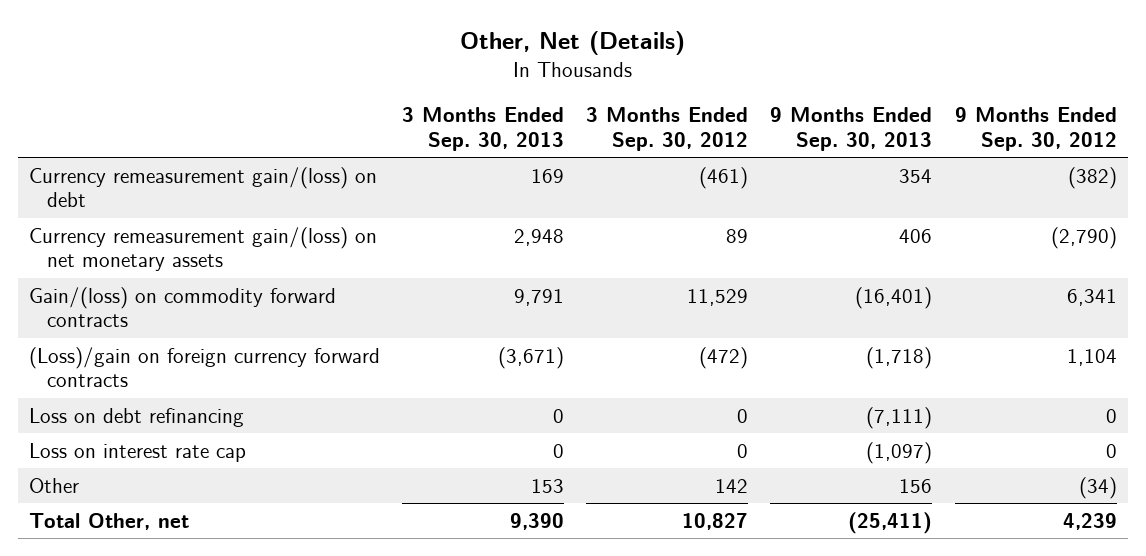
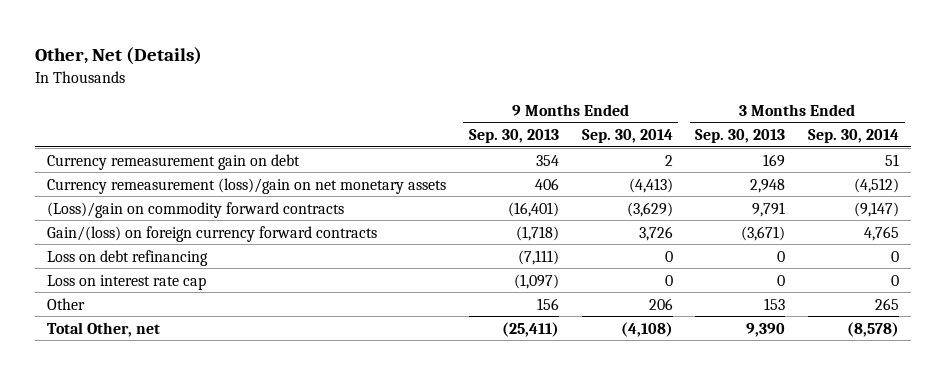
[586,106,749,151] 3 Months Ended Sep. 30, 2012 -> none
[954,106,1117,151] 9 Months Ended Sep. 30, 2012 -> none
none -> [581,129,673,144] Sep. 30, 2014
none -> [808,129,900,144] Sep. 30, 2014
[28,166,377,208] Currency remeasurement gain/(loss) on debt -> [46,153,300,170] Currency remeasurement gain on debt
[28,226,377,272] Currency remeasurement gain/(loss) on net monetary assets -> [46,177,446,194] Currency remeasurement (loss)/gain on net monetary assets
[28,286,336,328] Gain/(loss) on commodity forward contracts -> [46,201,344,218] (Loss)/gain on commodity forward contracts
[28,346,380,388] (Loss)/gain on foreign currency forward contracts -> [46,225,377,242] Gain/(loss) on foreign currency forward contracts

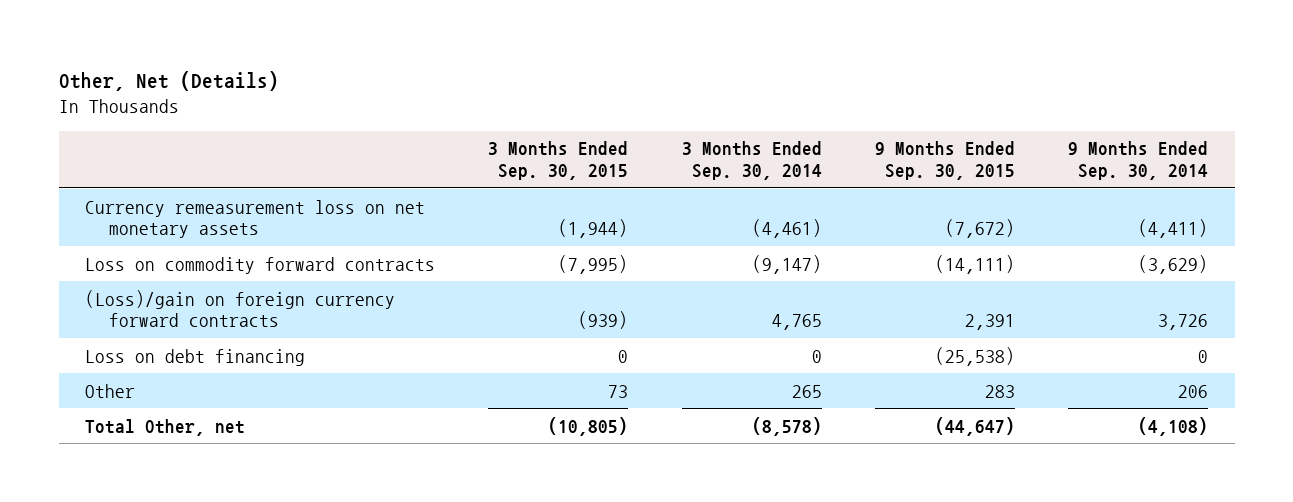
[468,129,559,144] Sep. 30, 2013 -> none
[695,129,786,144] Sep. 30, 2013 -> none
none -> [488,141,629,180] 3 Months Ended Sep. 30, 2015
none -> [874,141,1015,180] 9 Months Ended Sep. 30, 2015
[46,153,300,170] Currency remeasurement gain on debt -> none
[46,274,206,290] Loss on interest rate cap -> none
[46,177,446,194] Currency remeasurement (loss)/gain on net monetary assets -> [85,199,426,239] Currency remeasurement loss on net monetary assets
[628,177,673,193] (4,413) -> [1138,219,1209,239] (4,411)
[854,177,900,193] (4,512) -> [751,219,822,239] (4,461)
[46,201,344,218] (Loss)/gain on commodity forward contracts -> [85,256,436,274] Loss on commodity forward contracts
[46,225,377,242] Gain/(loss) on foreign currency forward contracts -> [85,289,396,328] (Loss)/gain on foreign currency forward contracts
[46,249,208,266] Loss on debt refinancing -> [85,348,306,366] Loss on debt financing

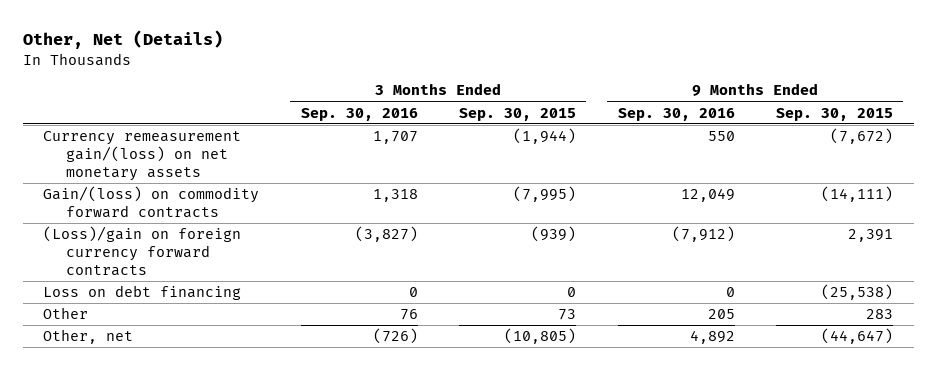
[681,141,822,180] 3 Months Ended Sep. 30, 2014 -> none
[1068,141,1209,180] 9 Months Ended Sep. 30, 2014 -> none
none -> [300,107,418,121] Sep. 30, 2016
none -> [617,107,735,121] Sep. 30, 2016
[85,199,426,239] Currency remeasurement loss on net monetary assets -> [43,131,242,181] Currency remeasurement gain/(loss) on net monetary assets
[85,256,436,274] Loss on commodity forward contracts -> [43,186,260,219] Gain/(loss) on commodity forward contracts
[85,418,246,436] Total Other, net -> [43,329,134,345] Other, net

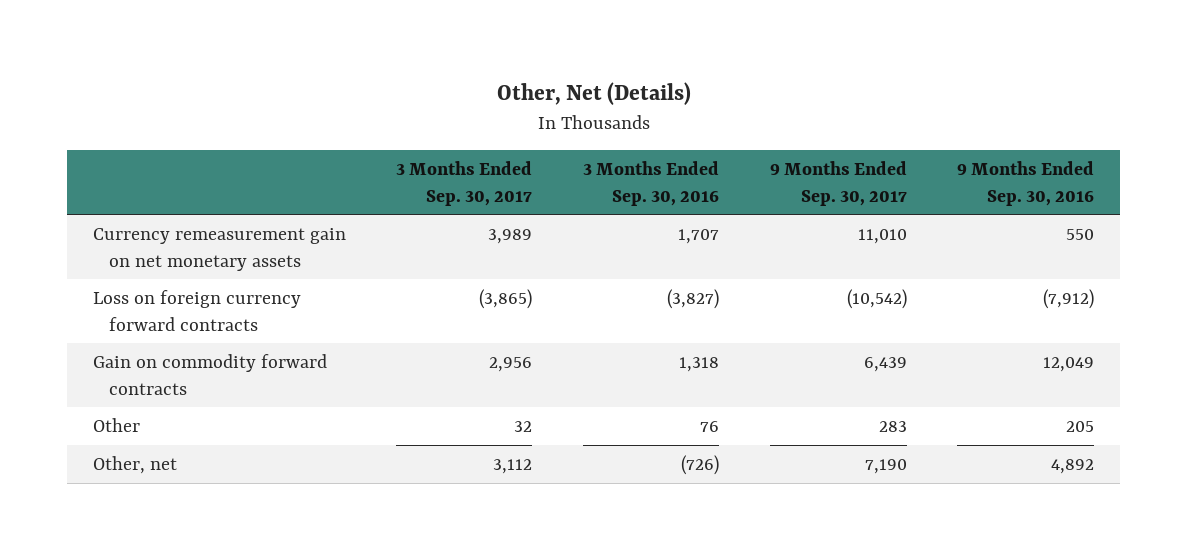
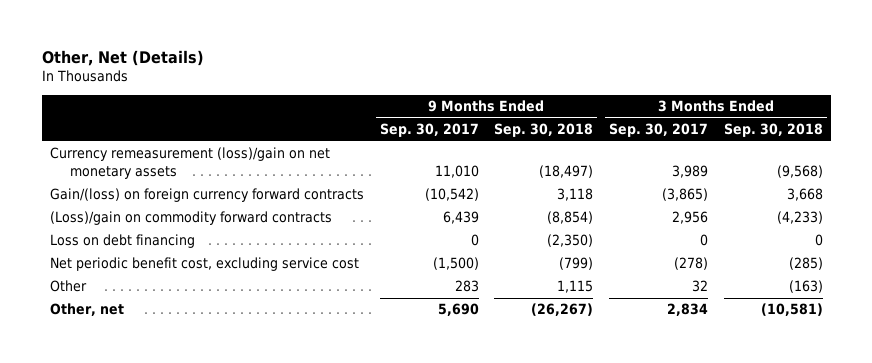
[583,161,720,206] 3 Months Ended Sep. 30, 2016 -> none
[957,161,1095,206] 9 Months Ended Sep. 30, 2016 -> none
none -> [494,123,594,138] Sep. 30, 2018
none -> [723,123,823,138] Sep. 30, 2018
[92,227,346,271] Currency remeasurement gain on net monetary assets -> [49,147,330,179] Currency remeasurement (loss)/gain on net monetary assets
[92,289,301,331] Loss on foreign currency forward contracts -> [49,188,364,203] Gain/(loss) on foreign currency forward contracts
[92,353,327,395] Gain on commodity forward contracts -> [49,211,332,226] (Loss)/gain on commodity forward contracts
none -> [49,234,195,249] Loss on debt financing
none -> [49,257,359,272] Net periodic benefit cost, excluding service cost
[493,458,533,474] 3,112 -> [666,303,708,317] 2,834
[864,458,907,474] 7,190 -> [437,303,479,317] 5,690

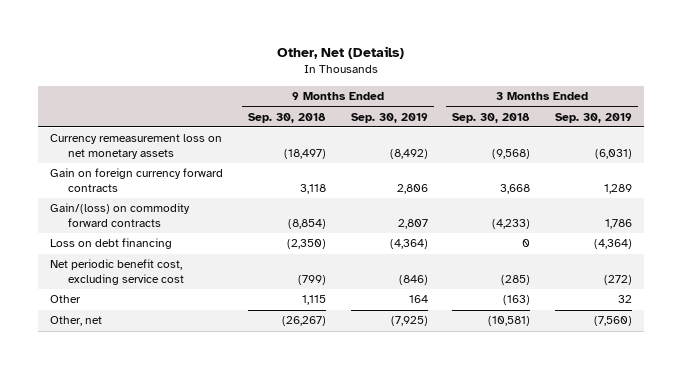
[379,123,479,138] Sep. 30, 2017 -> none
[608,123,708,138] Sep. 30, 2017 -> none
none -> [350,112,428,123] Sep. 30, 2019
none -> [555,112,633,123] Sep. 30, 2019
[49,147,330,179] Currency remeasurement (loss)/gain on net monetary assets -> [50,134,223,160] Currency remeasurement loss on net monetary assets
[49,188,364,203] Gain/(loss) on foreign currency forward contracts -> [50,168,224,193] Gain on foreign currency forward contracts
[49,211,332,226] (Loss)/gain on commodity forward contracts -> [50,203,191,228] Gain/(loss) on commodity forward contracts

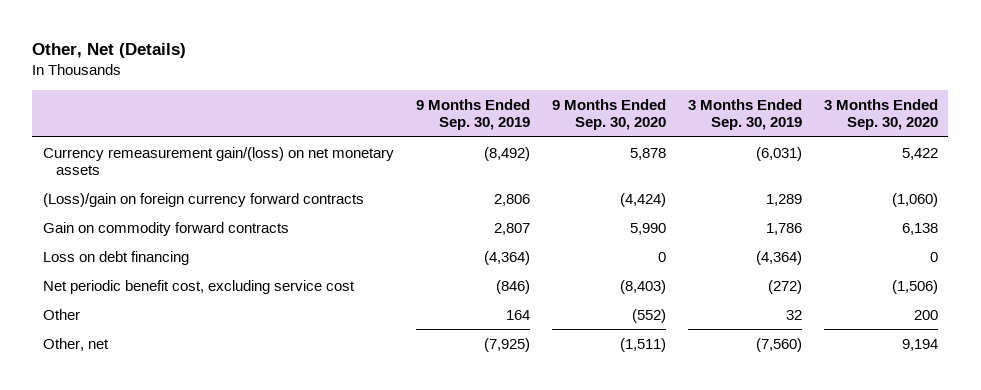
[248,112,327,123] Sep. 30, 2018 -> none
[452,112,531,123] Sep. 30, 2018 -> none
none -> [551,98,666,131] 9 Months Ended Sep. 30, 2020
none -> [823,98,938,131] 3 Months Ended Sep. 30, 2020
[50,134,223,160] Currency remeasurement loss on net monetary assets -> [43,146,395,175] Currency remeasurement gain/(loss) on net monetary assets
[50,168,224,193] Gain on foreign currency forward contracts -> [43,192,365,207] (Loss)/gain on foreign currency forward contracts
[50,203,191,228] Gain/(loss) on commodity forward contracts -> [43,221,290,236] Gain on commodity forward contracts

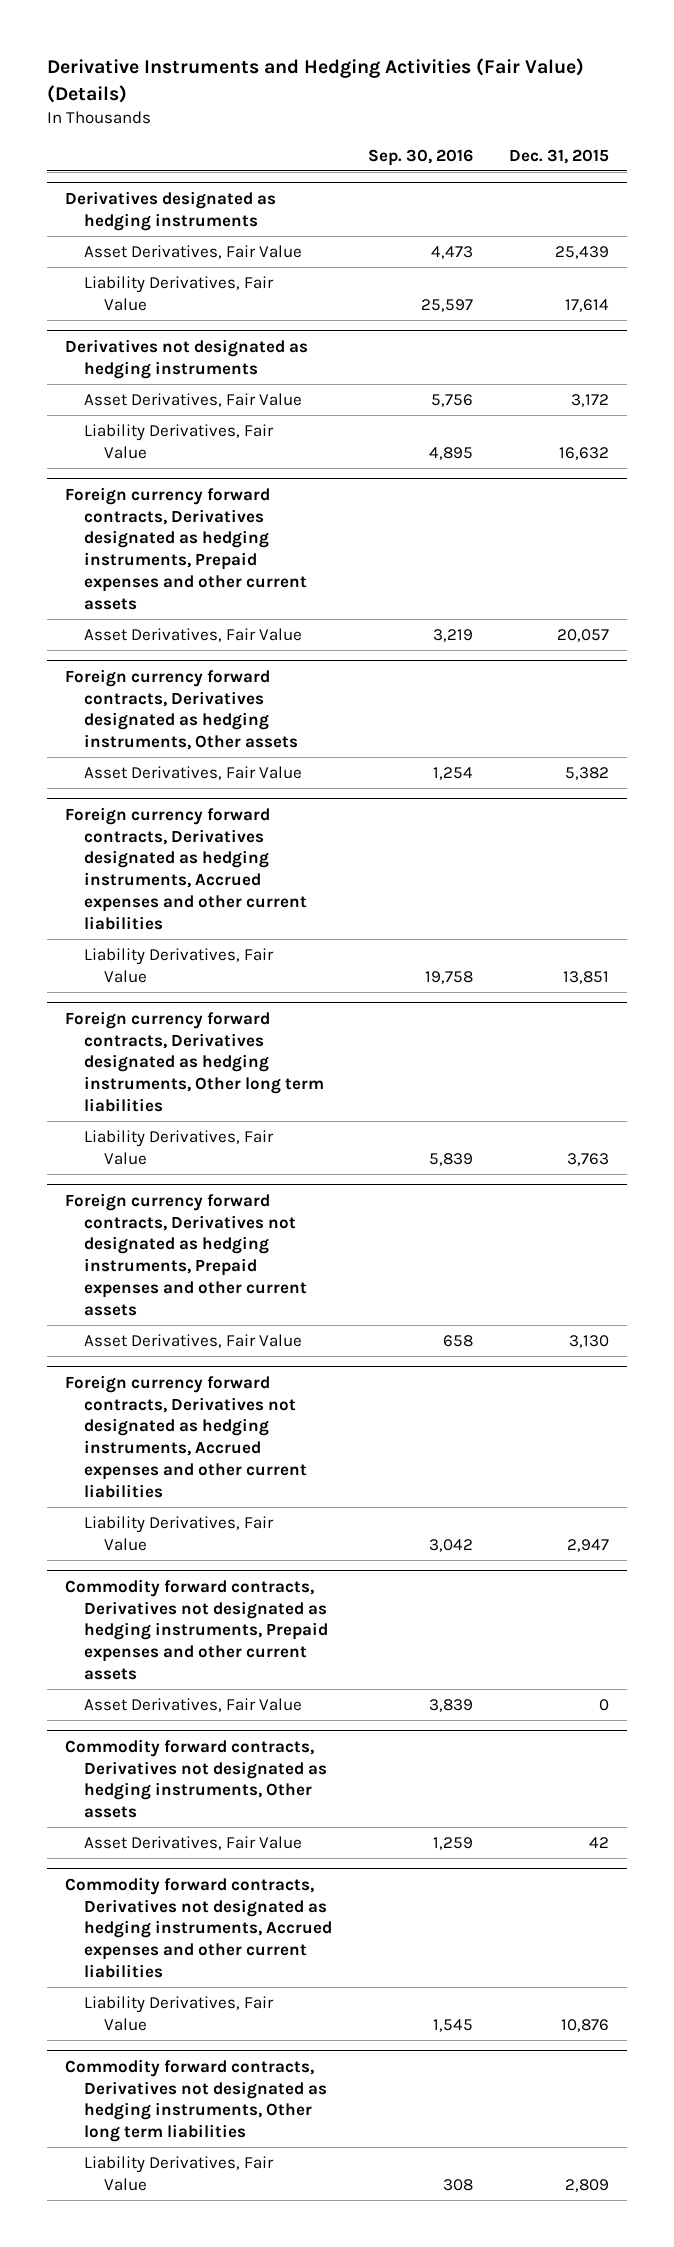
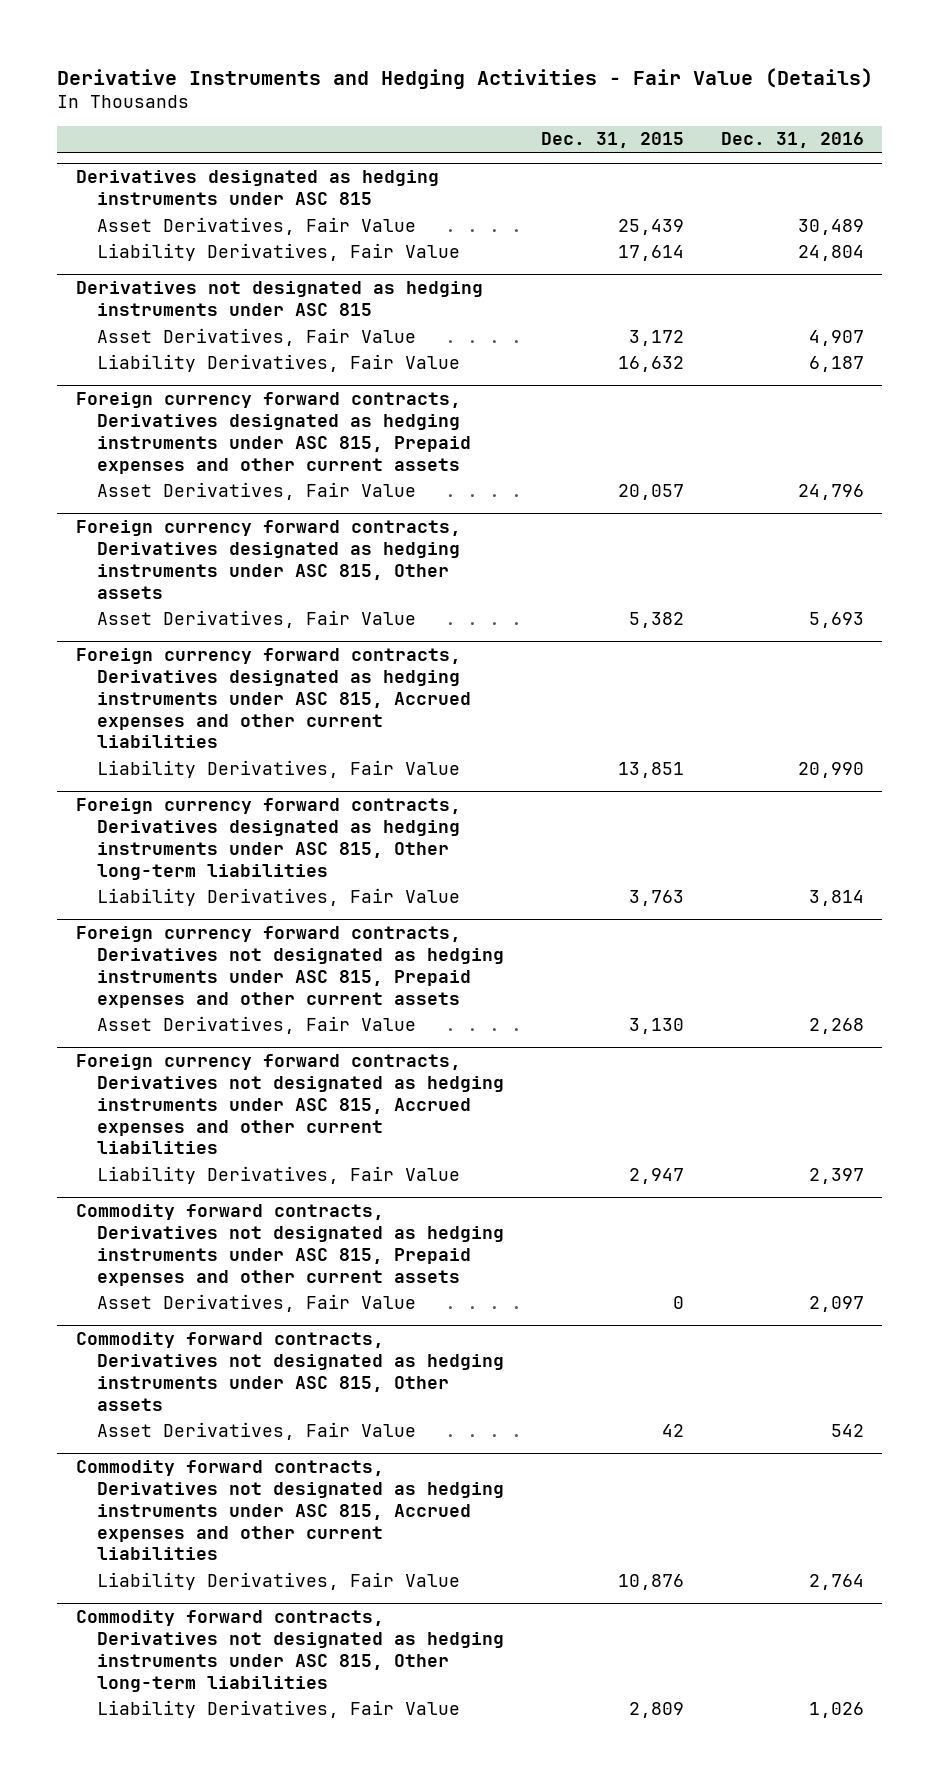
[46,58,584,103] Derivative Instruments and Hedging Activities (Fair Value) (Details) -> [57,67,874,89] Derivative Instruments and Hedging Activities - Fair Value (Details)
[368,148,474,166] Sep. 30, 2016 -> none
none -> [720,132,864,149] Dec. 31, 2016
[64,190,276,231] Derivatives designated as hedging instruments -> [75,170,439,206] Derivatives designated as hedging instruments under ASC 815
[64,338,308,379] Derivatives not designated as hedging instruments -> [75,281,483,317] Derivatives not designated as hedging instruments under ASC 815
[64,486,308,610] Foreign currency forward contracts, Derivatives designated as hedging instruments, Prepaid expenses and other current assets -> [75,392,471,474] Foreign currency forward contracts, Derivatives designated as hedging instruments under ASC 815, Prepaid expenses and other current assets
[64,668,299,751] Foreign currency forward contracts, Derivatives designated as hedging instruments, Other assets -> [75,520,461,599] Foreign currency forward contracts, Derivatives designated as hedging instruments under ASC 815, Other assets
[64,806,308,930] Foreign currency forward contracts, Derivatives designated as hedging instruments, Accrued expenses and other current liabilities -> [75,648,471,749] Foreign currency forward contracts, Derivatives designated as hedging instruments under ASC 815, Accrued expenses and other current liabilities
[64,1010,325,1112] Foreign currency forward contracts, Derivatives designated as hedging instruments, Other long term liabilities -> [75,798,461,880] Foreign currency forward contracts, Derivatives designated as hedging instruments under ASC 815, Other long-term liabilities
[64,1192,308,1316] Foreign currency forward contracts, Derivatives not designated as hedging instruments, Prepaid expenses and other current assets -> [75,926,504,1008] Foreign currency forward contracts, Derivatives not designated as hedging instruments under ASC 815, Prepaid expenses and other current assets
[64,1374,308,1498] Foreign currency forward contracts, Derivatives not designated as hedging instruments, Accrued expenses and other current liabilities -> [75,1054,504,1155] Foreign currency forward contracts, Derivatives not designated as hedging instruments under ASC 815, Accrued expenses and other current liabilities
[64,1578,329,1680] Commodity forward contracts, Derivatives not designated as hedging instruments, Prepaid expenses and other current assets -> [75,1204,504,1286] Commodity forward contracts, Derivatives not designated as hedging instruments under ASC 815, Prepaid expenses and other current assets
[64,1738,328,1819] Commodity forward contracts, Derivatives not designated as hedging instruments, Other assets -> [75,1332,504,1411] Commodity forward contracts, Derivatives not designated as hedging instruments under ASC 815, Other assets
[64,1876,333,1978] Commodity forward contracts, Derivatives not designated as hedging instruments, Accrued expenses and other current liabilities -> [75,1460,504,1561] Commodity forward contracts, Derivatives not designated as hedging instruments under ASC 815, Accrued expenses and other current liabilities
[64,2058,328,2143] Commodity forward contracts, Derivatives not designated as hedging instruments, Other long term liabilities -> [75,1610,504,1692] Commodity forward contracts, Derivatives not designated as hedging instruments under ASC 815, Other long-term liabilities

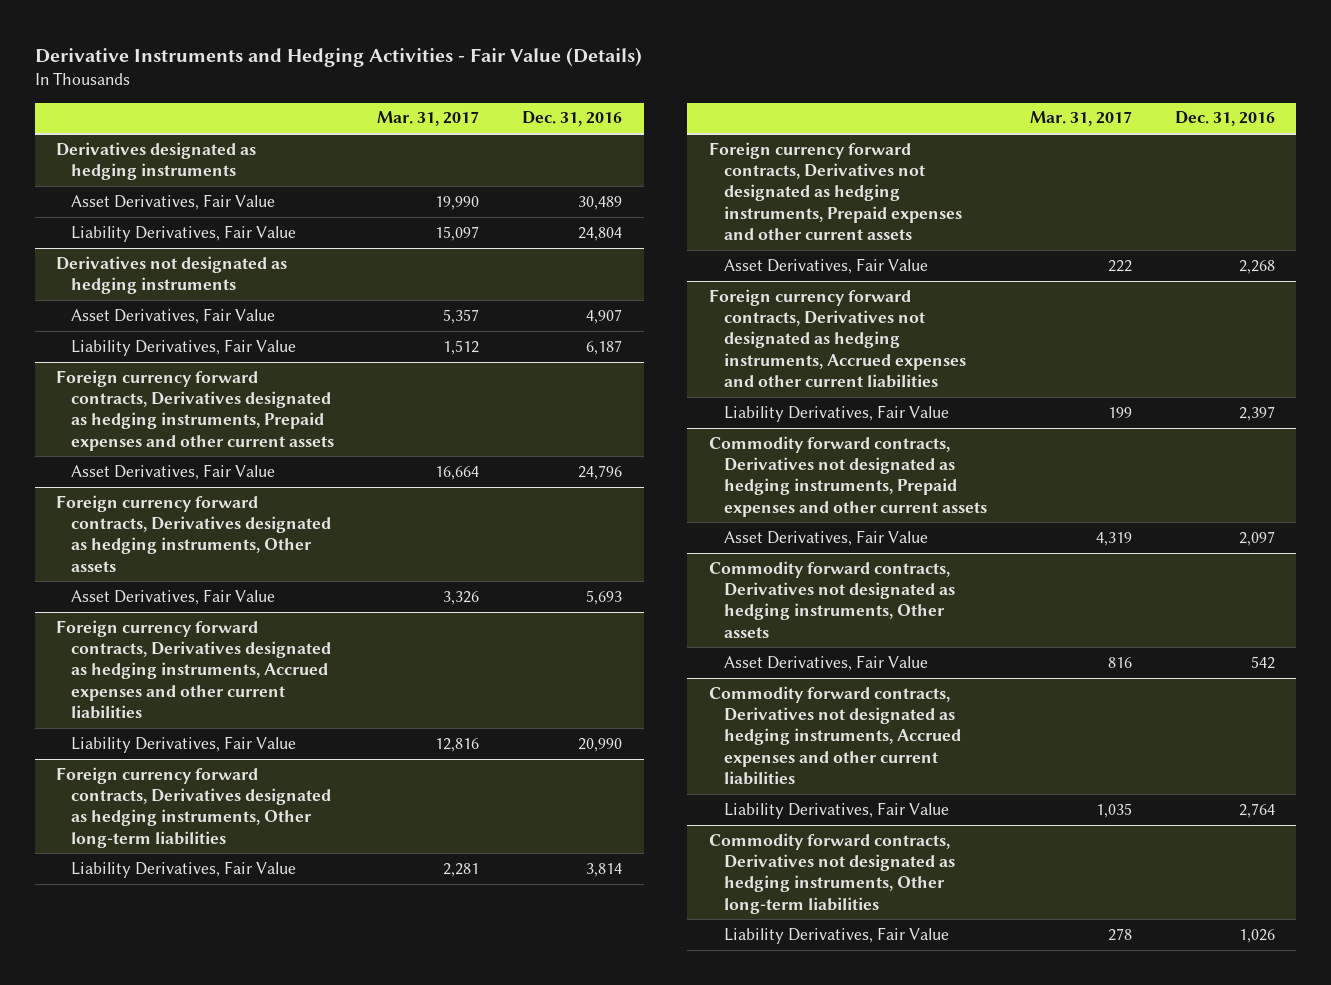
[540,132,684,149] Dec. 31, 2015 -> none
none -> [377,111,480,127] Mar. 31, 2017
[75,170,439,206] Derivatives designated as hedging instruments under ASC 815 -> [56,141,257,181] Derivatives designated as hedging instruments
[75,281,483,317] Derivatives not designated as hedging instruments under ASC 815 -> [56,255,288,295] Derivatives not designated as hedging instruments
[75,392,471,474] Foreign currency forward contracts, Derivatives designated as hedging instruments under ASC 815, Prepaid expenses and other current assets -> [56,369,335,451] Foreign currency forward contracts, Derivatives designated as hedging instruments, Prepaid expenses and other current assets
[75,520,461,599] Foreign currency forward contracts, Derivatives designated as hedging instruments under ASC 815, Other assets -> [56,494,332,572] Foreign currency forward contracts, Derivatives designated as hedging instruments, Other assets
[75,648,471,749] Foreign currency forward contracts, Derivatives designated as hedging instruments under ASC 815, Accrued expenses and other current liabilities -> [56,619,332,720] Foreign currency forward contracts, Derivatives designated as hedging instruments, Accrued expenses and other current liabilities
[75,798,461,880] Foreign currency forward contracts, Derivatives designated as hedging instruments under ASC 815, Other long-term liabilities -> [56,766,332,848] Foreign currency forward contracts, Derivatives designated as hedging instruments, Other long-term liabilities
[75,926,504,1008] Foreign currency forward contracts, Derivatives not designated as hedging instruments under ASC 815, Prepaid expenses and other current assets -> [708,141,962,241] Foreign currency forward contracts, Derivatives not designated as hedging instruments, Prepaid expenses and other current assets
[75,1054,504,1155] Foreign currency forward contracts, Derivatives not designated as hedging instruments under ASC 815, Accrued expenses and other current liabilities -> [708,288,966,389] Foreign currency forward contracts, Derivatives not designated as hedging instruments, Accrued expenses and other current liabilities
[75,1204,504,1286] Commodity forward contracts, Derivatives not designated as hedging instruments under ASC 815, Prepaid expenses and other current assets -> [708,435,987,517] Commodity forward contracts, Derivatives not designated as hedging instruments, Prepaid expenses and other current assets
[75,1332,504,1411] Commodity forward contracts, Derivatives not designated as hedging instruments under ASC 815, Other assets -> [708,560,955,638] Commodity forward contracts, Derivatives not designated as hedging instruments, Other assets
[75,1460,504,1561] Commodity forward contracts, Derivatives not designated as hedging instruments under ASC 815, Accrued expenses and other current liabilities -> [708,685,961,786] Commodity forward contracts, Derivatives not designated as hedging instruments, Accrued expenses and other current liabilities
[75,1610,504,1692] Commodity forward contracts, Derivatives not designated as hedging instruments under ASC 815, Other long-term liabilities -> [708,832,955,914] Commodity forward contracts, Derivatives not designated as hedging instruments, Other long-term liabilities

